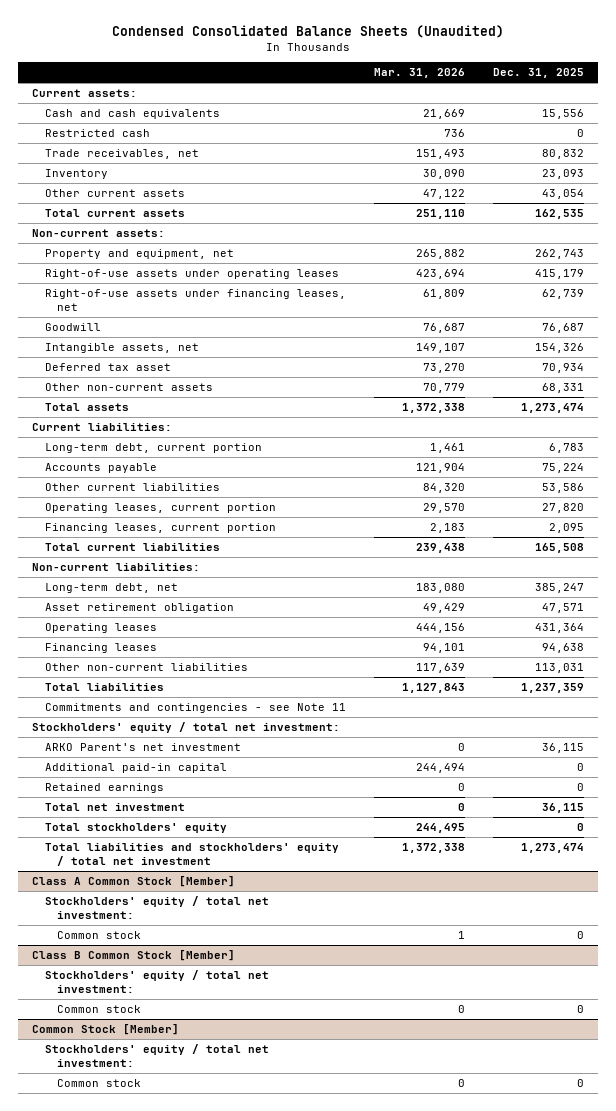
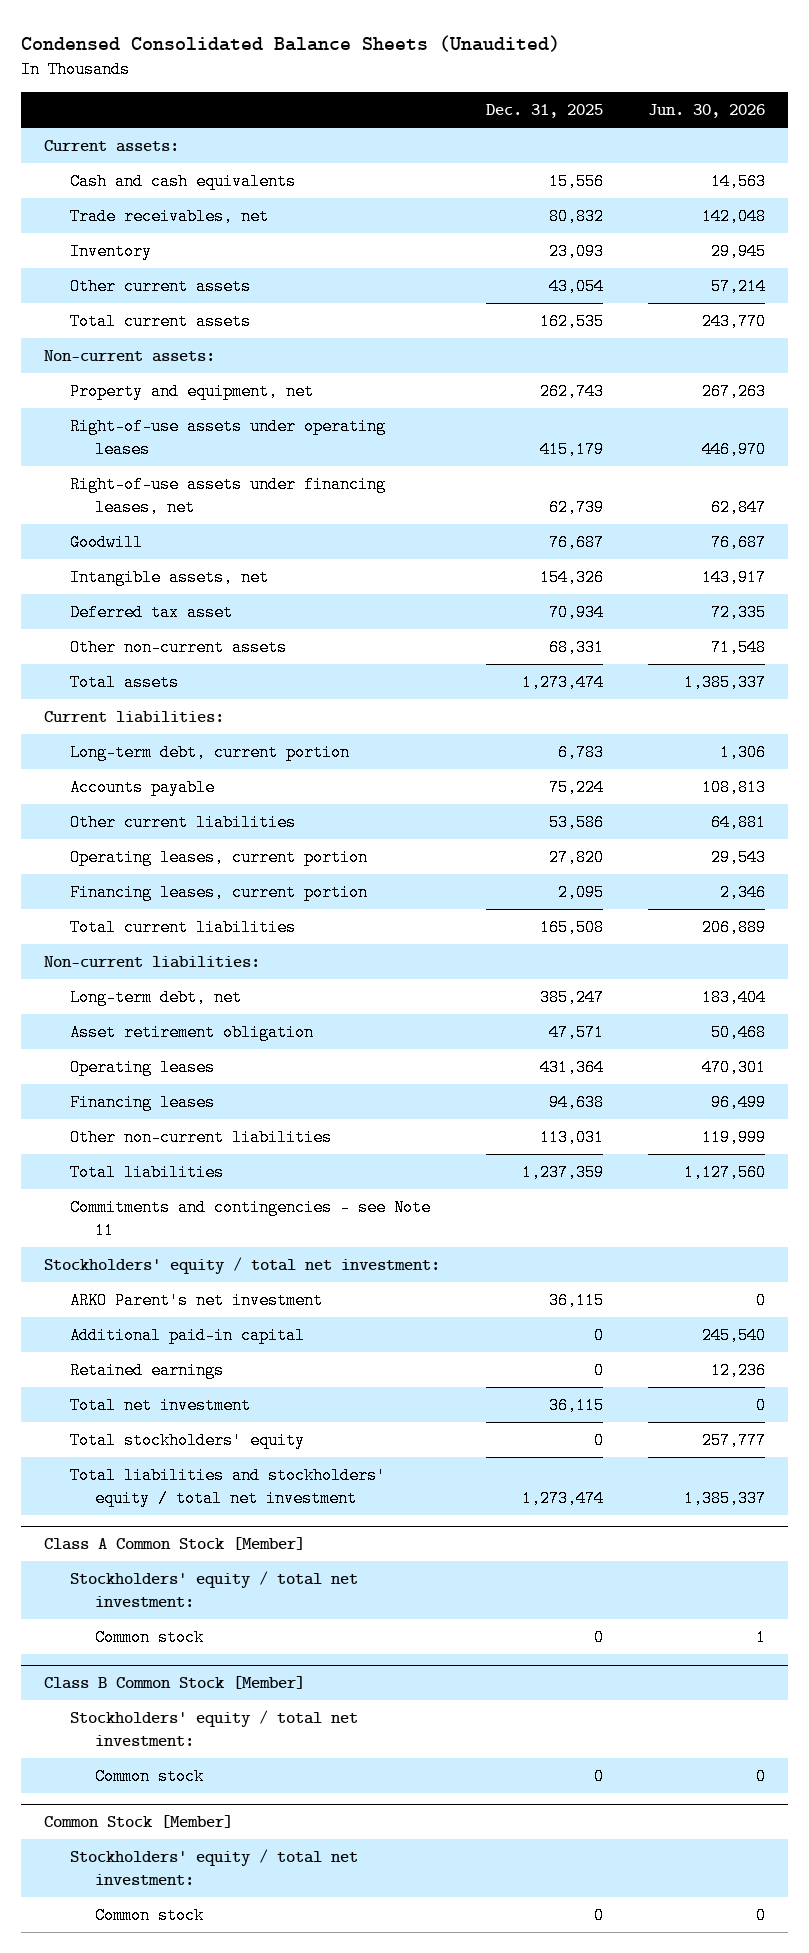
[373,68,465,79] Mar. 31, 2026 -> none
none -> [647,104,765,119] Jun. 30, 2026
[44,129,150,138] Restricted cash -> none

